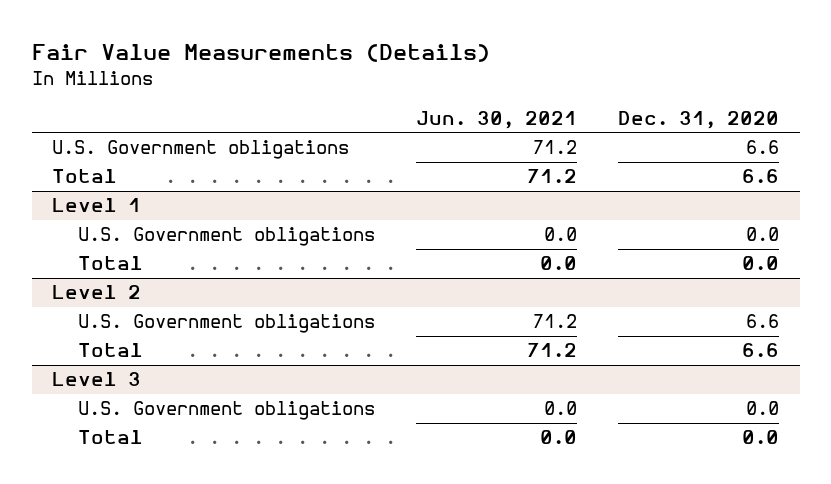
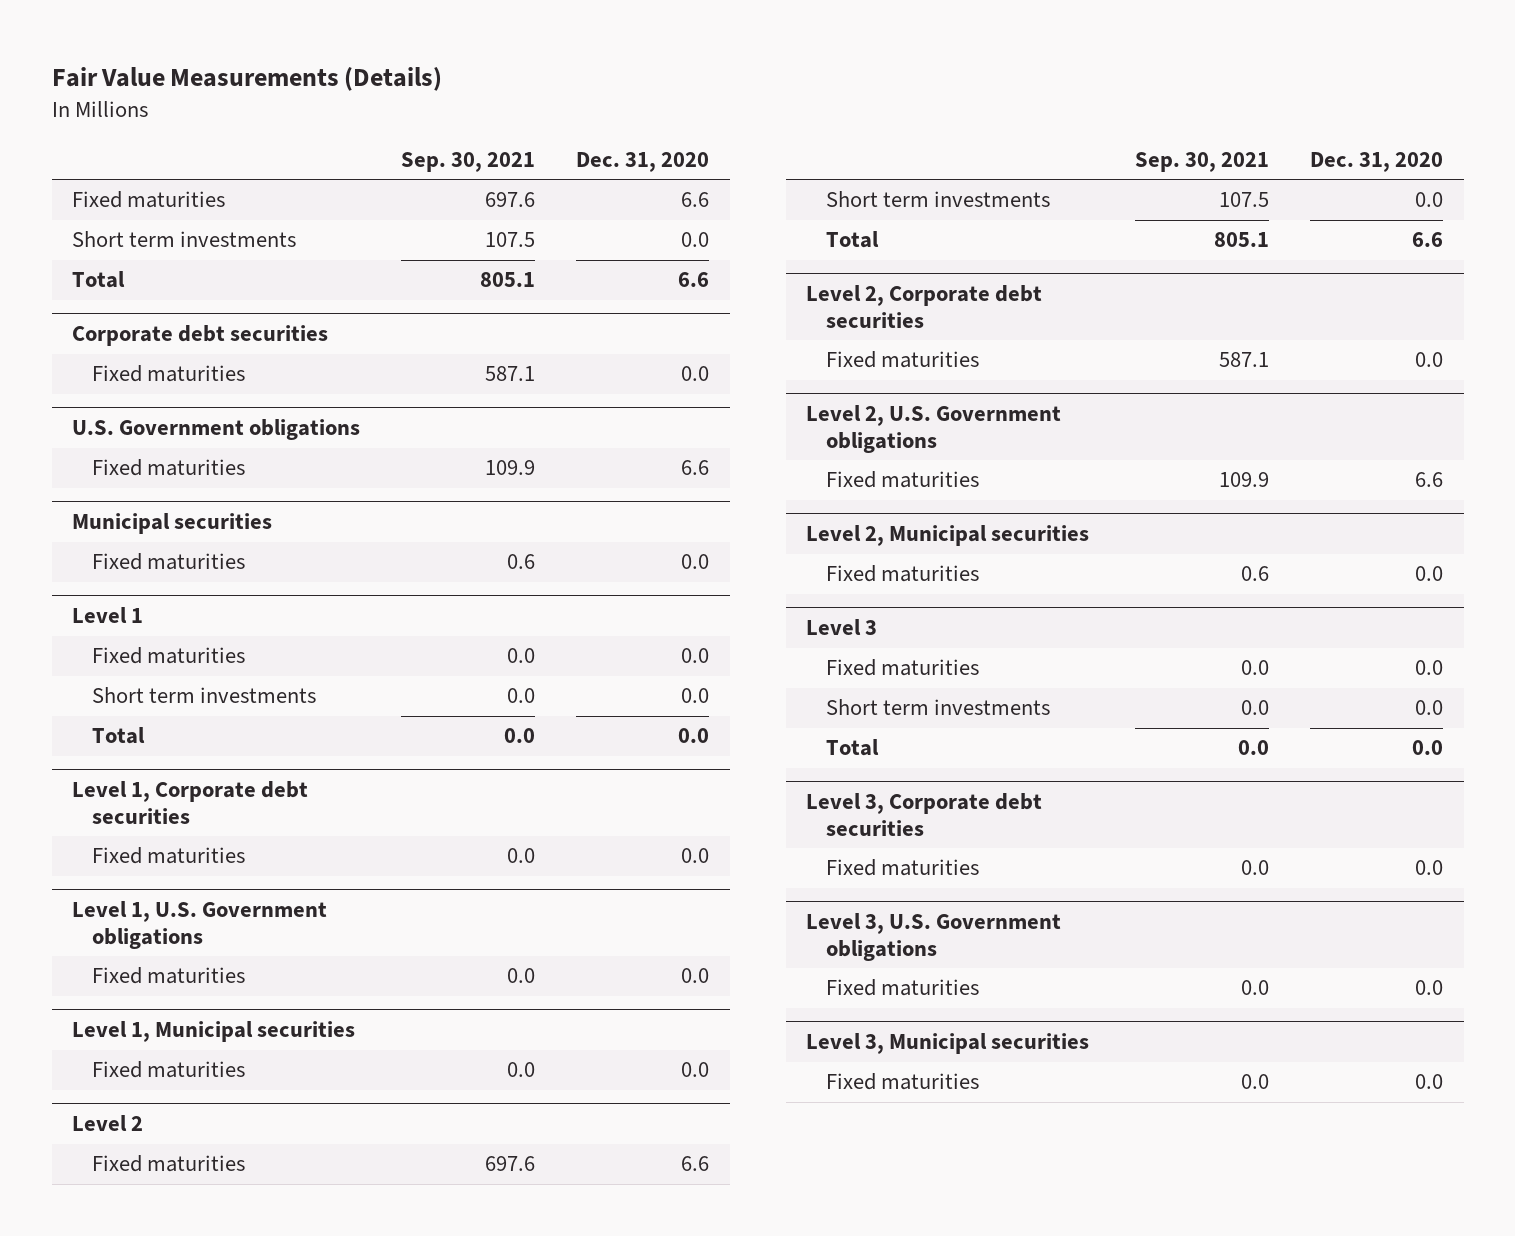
[416,110,578,129] Jun. 30, 2021 -> none
none -> [401,151,536,172] Sep. 30, 2021
[52,140,350,160] U.S. Government obligations -> [72,191,226,209] Fixed maturities
none -> [72,231,297,248] Short term investments
none -> [72,324,329,346] Corporate debt securities
none -> [91,365,245,383] Fixed maturities
none -> [72,418,361,440] U.S. Government obligations
none -> [91,459,245,477] Fixed maturities
none -> [72,512,273,534] Municipal securities
none -> [91,553,245,571] Fixed maturities
[78,227,376,247] U.S. Government obligations -> [91,647,245,665] Fixed maturities
none -> [91,687,316,704] Short term investments
none -> [72,780,309,824] Level 1, Corporate debt securities
none -> [91,847,245,865] Fixed maturities
none -> [72,900,328,949] Level 1, U.S. Government obligations
none -> [91,967,245,985] Fixed maturities
none -> [72,1020,356,1042] Level 1, Municipal securities
none -> [91,1061,245,1079] Fixed maturities
[78,314,376,334] U.S. Government obligations -> [91,1155,245,1173] Fixed maturities
none -> [825,191,1050,208] Short term investments
none -> [806,284,1043,328] Level 2, Corporate debt securities
none -> [825,351,979,369] Fixed maturities
none -> [806,404,1062,453] Level 2, U.S. Government obligations
none -> [825,471,979,489] Fixed maturities
none -> [806,524,1090,546] Level 2, Municipal securities
none -> [825,565,979,583] Fixed maturities
[78,401,376,421] U.S. Government obligations -> [825,659,979,677] Fixed maturities
none -> [825,699,1050,716] Short term investments
none -> [806,792,1043,836] Level 3, Corporate debt securities
none -> [825,859,979,877] Fixed maturities
none -> [806,912,1062,961] Level 3, U.S. Government obligations
none -> [825,979,979,997] Fixed maturities
none -> [806,1032,1090,1054] Level 3, Municipal securities
none -> [825,1073,979,1091] Fixed maturities

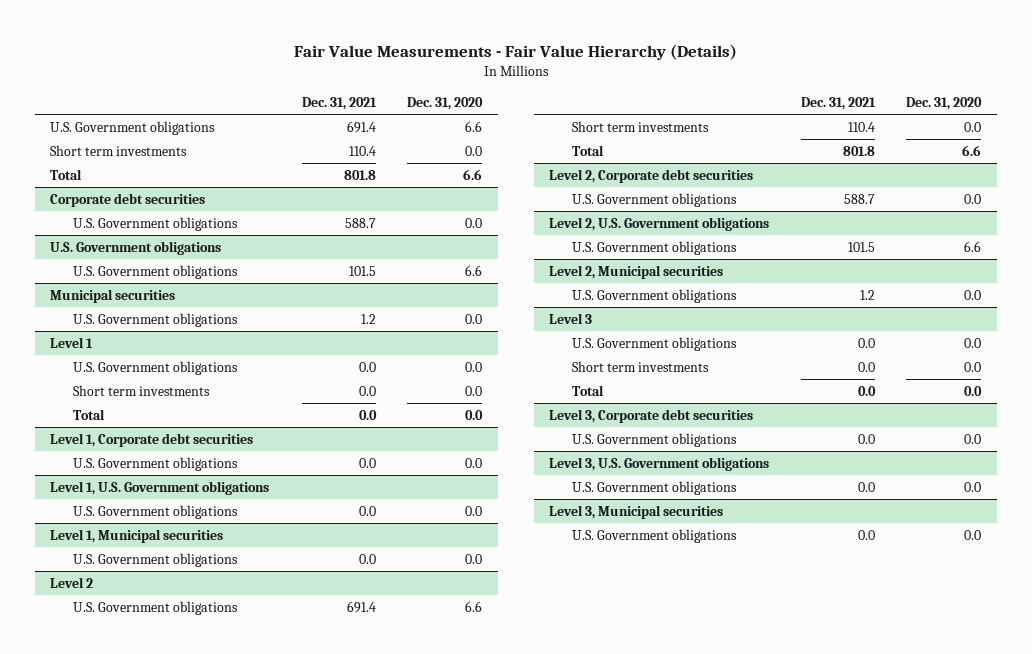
[51,67,442,92] Fair Value Measurements (Details) -> [293,43,737,60] Fair Value Measurements - Fair Value Hierarchy (Details)
[401,151,536,172] Sep. 30, 2021 -> none
none -> [301,96,377,110] Dec. 31, 2021
[72,191,226,209] Fixed maturities -> [50,120,216,135] U.S. Government obligations
[91,365,245,383] Fixed maturities -> [72,216,238,231] U.S. Government obligations
[91,459,245,477] Fixed maturities -> [72,264,238,279] U.S. Government obligations
[91,553,245,571] Fixed maturities -> [72,312,238,327] U.S. Government obligations
[91,647,245,665] Fixed maturities -> [72,360,238,375] U.S. Government obligations
[91,847,245,865] Fixed maturities -> [72,456,238,471] U.S. Government obligations
[91,967,245,985] Fixed maturities -> [72,504,238,519] U.S. Government obligations
[91,1061,245,1079] Fixed maturities -> [72,552,238,567] U.S. Government obligations
[91,1155,245,1173] Fixed maturities -> [72,600,238,615] U.S. Government obligations
[825,351,979,369] Fixed maturities -> [571,192,737,207] U.S. Government obligations
[825,471,979,489] Fixed maturities -> [571,240,737,255] U.S. Government obligations
[825,565,979,583] Fixed maturities -> [571,288,737,303] U.S. Government obligations
[825,659,979,677] Fixed maturities -> [571,336,737,351] U.S. Government obligations
[825,859,979,877] Fixed maturities -> [571,432,737,447] U.S. Government obligations
[825,979,979,997] Fixed maturities -> [571,480,737,495] U.S. Government obligations
[825,1073,979,1091] Fixed maturities -> [571,528,737,543] U.S. Government obligations

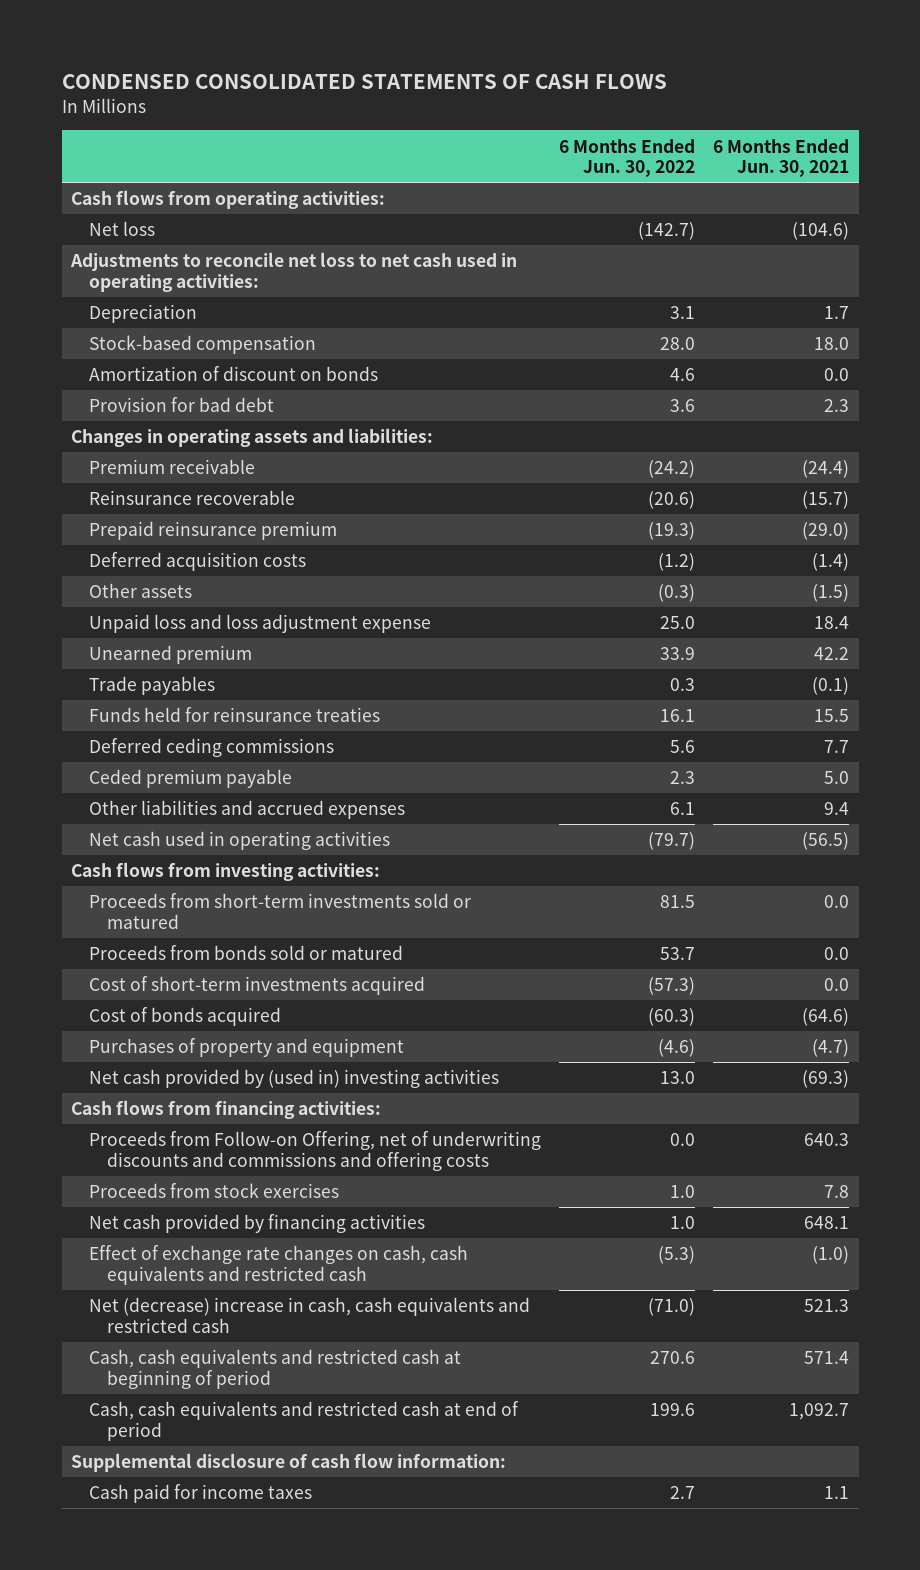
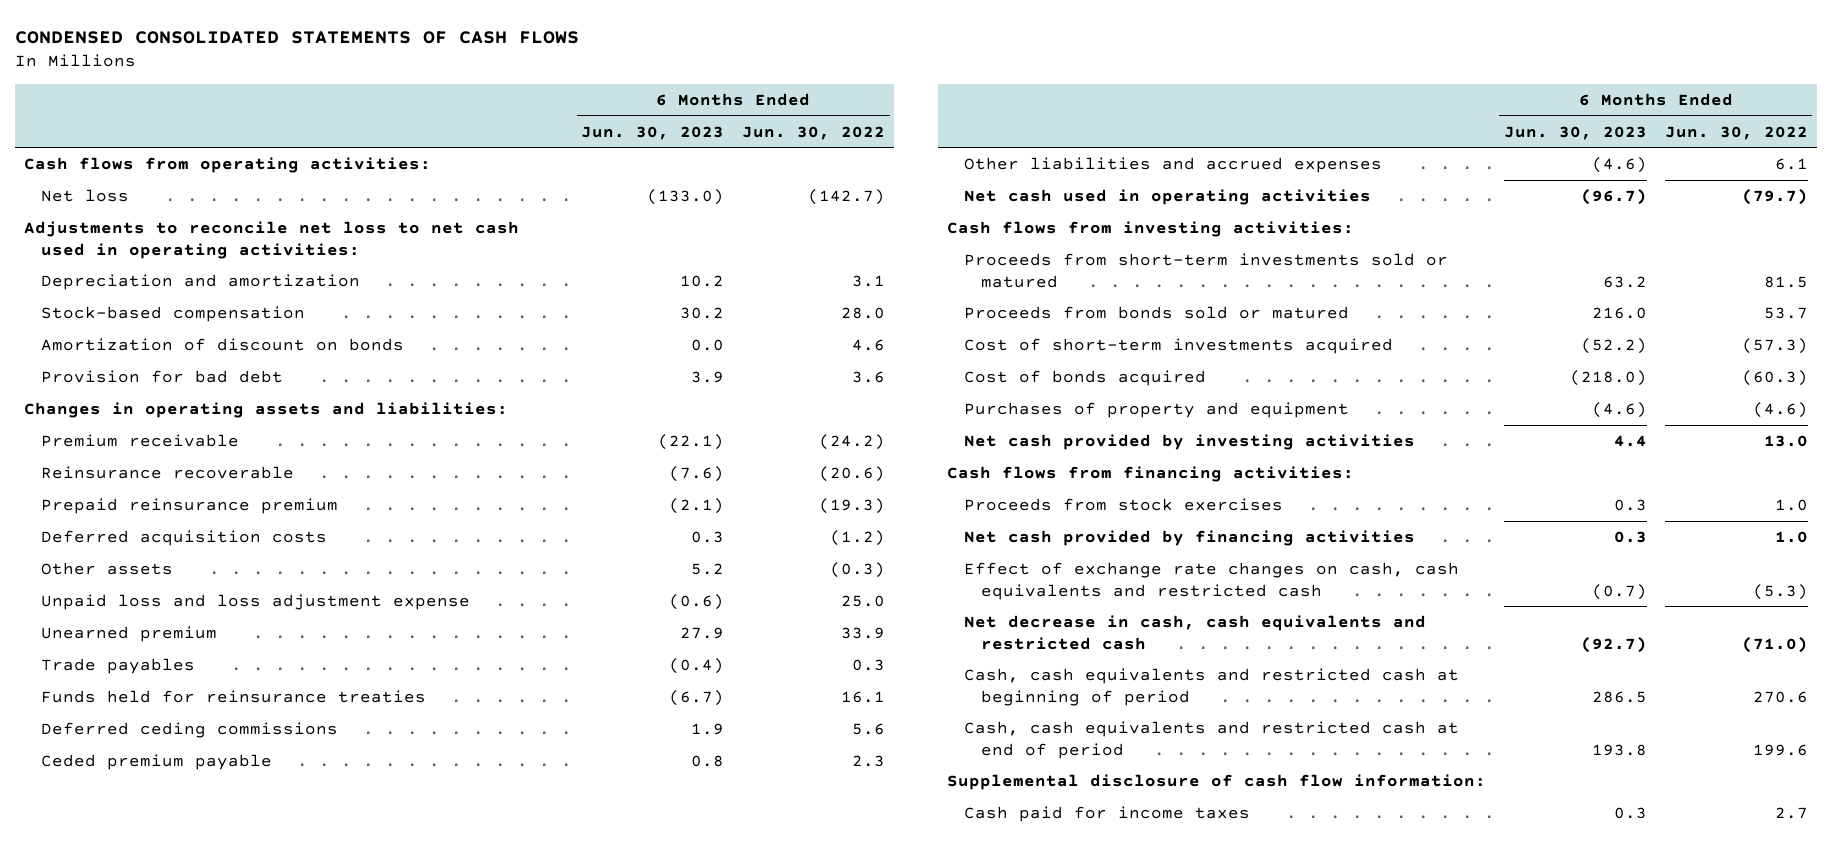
[713,138,850,177] 6 Months Ended Jun. 30, 2021 -> none
none -> [581,125,725,140] Jun. 30, 2023
[88,304,197,324] Depreciation -> none
none -> [41,274,361,291] Depreciation and amortization
[88,1069,499,1089] Net cash provided by (used in) investing activities -> [964,434,1416,451] Net cash provided by investing activities
[88,1131,541,1171] Proceeds from Follow-on Offering, net of underwriting discounts and commissions and offering costs -> none
[88,1297,530,1333] Net (decrease) increase in cash, cash equivalents and restricted cash -> [964,615,1427,650] Net decrease in cash, cash equivalents and restricted cash

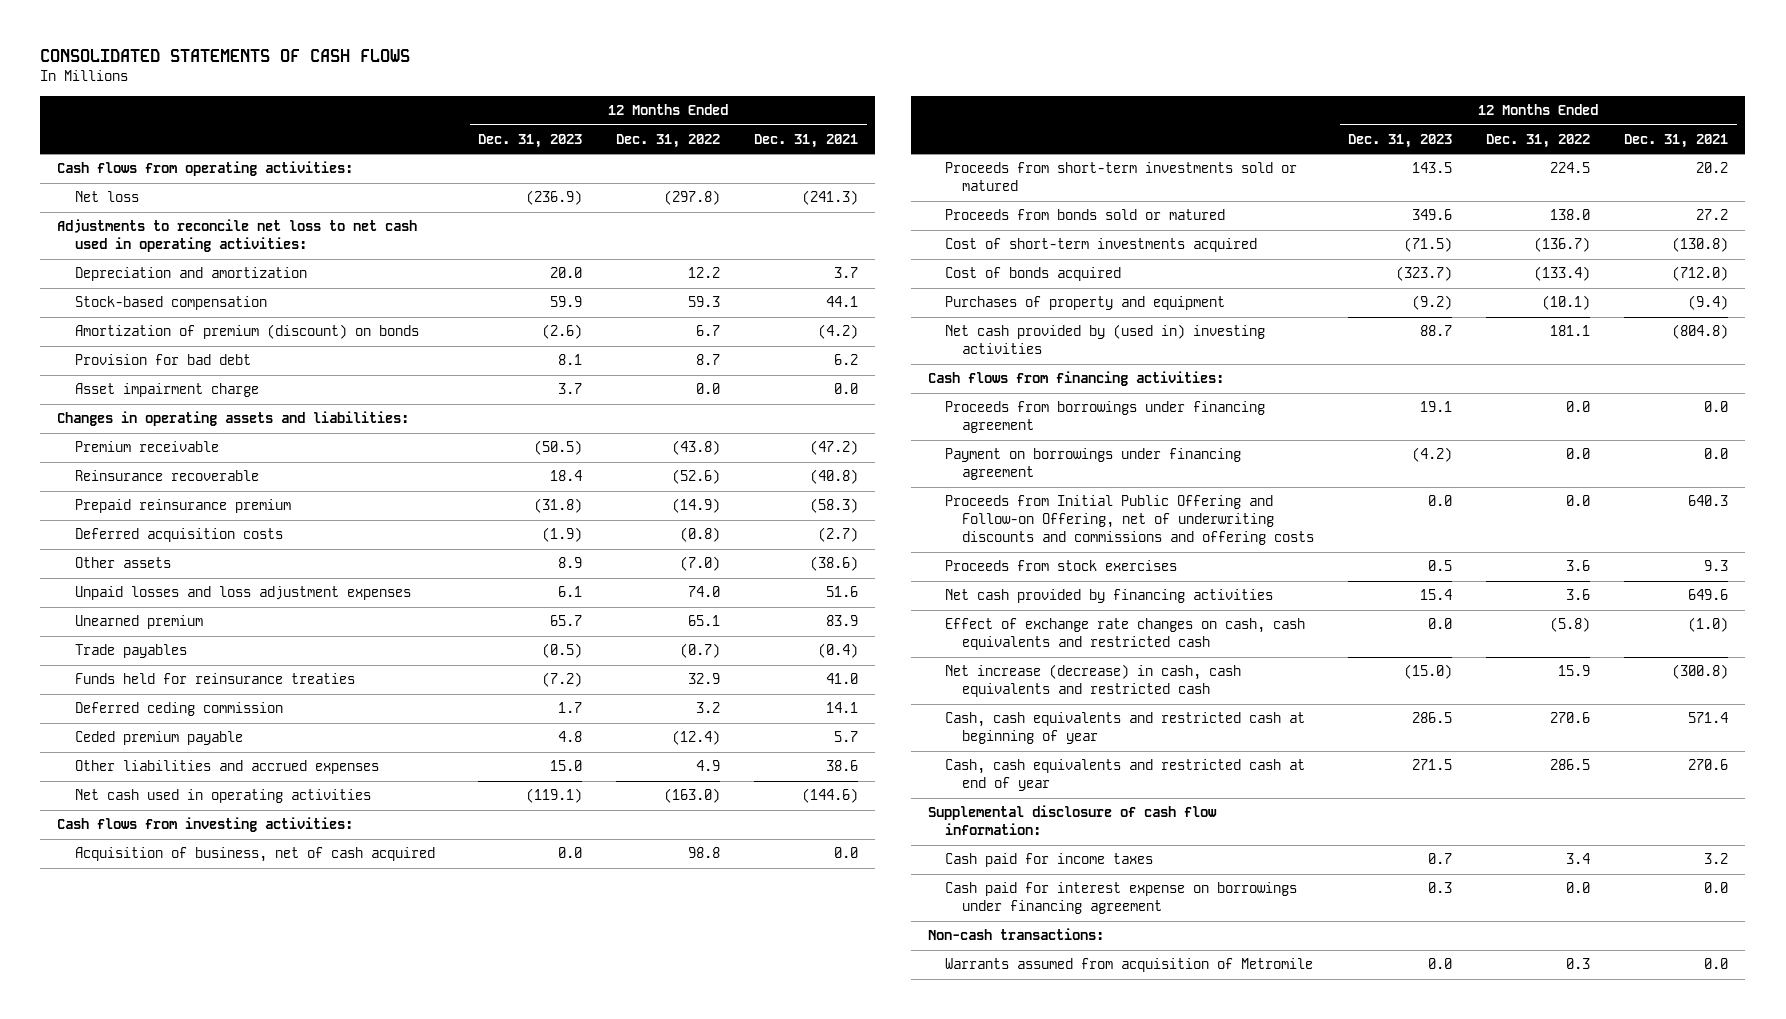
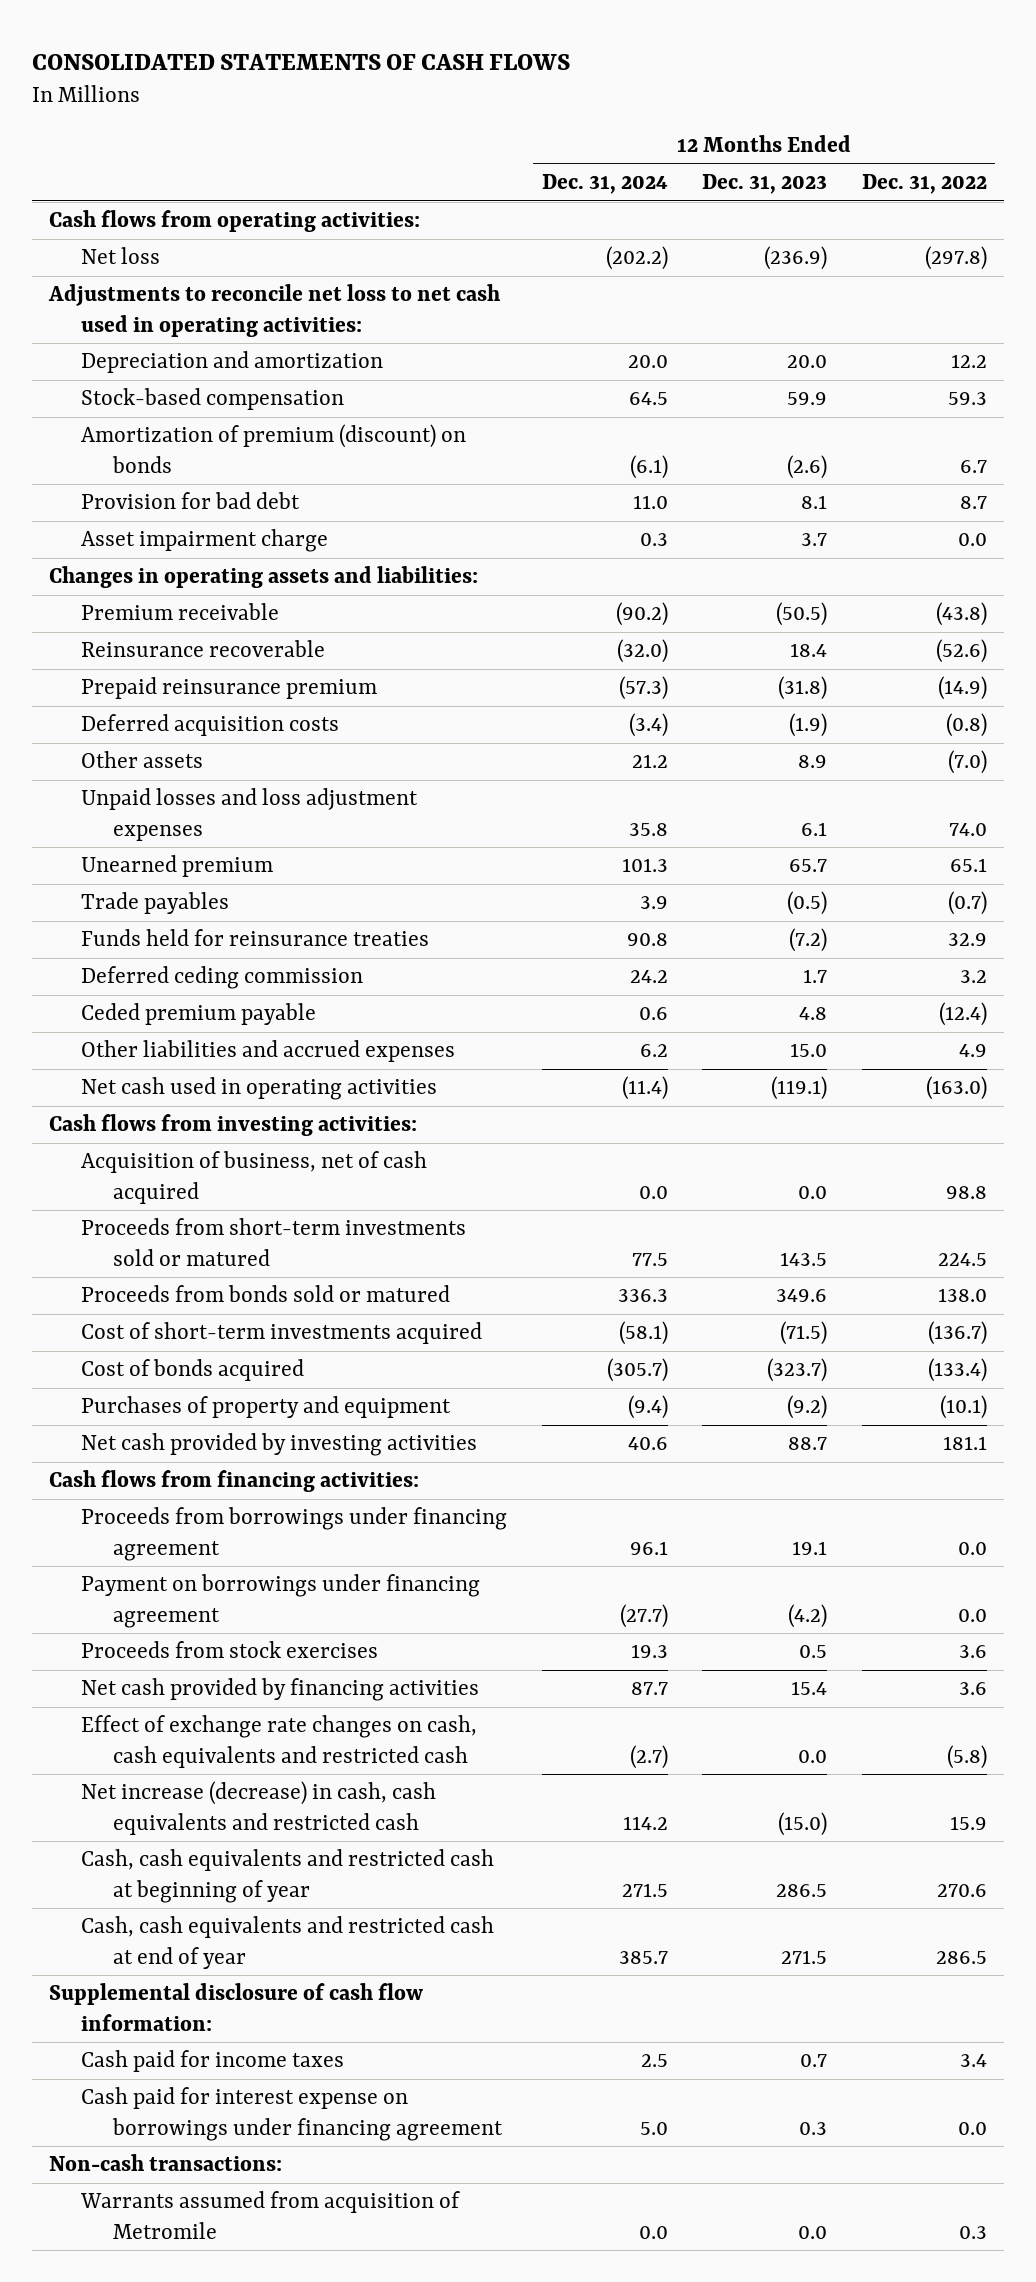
[754,133,859,148] Dec. 31, 2021 -> none
none -> [541,174,668,195] Dec. 31, 2024
[944,324,1265,355] Net cash provided by (used in) investing activities -> [81,1433,478,1457] Net cash provided by investing activities
[944,495,1315,546] Proceeds from Initial Public Offering and Follow-on Offering, net of underwriting discounts and commissions and offering costs -> none

